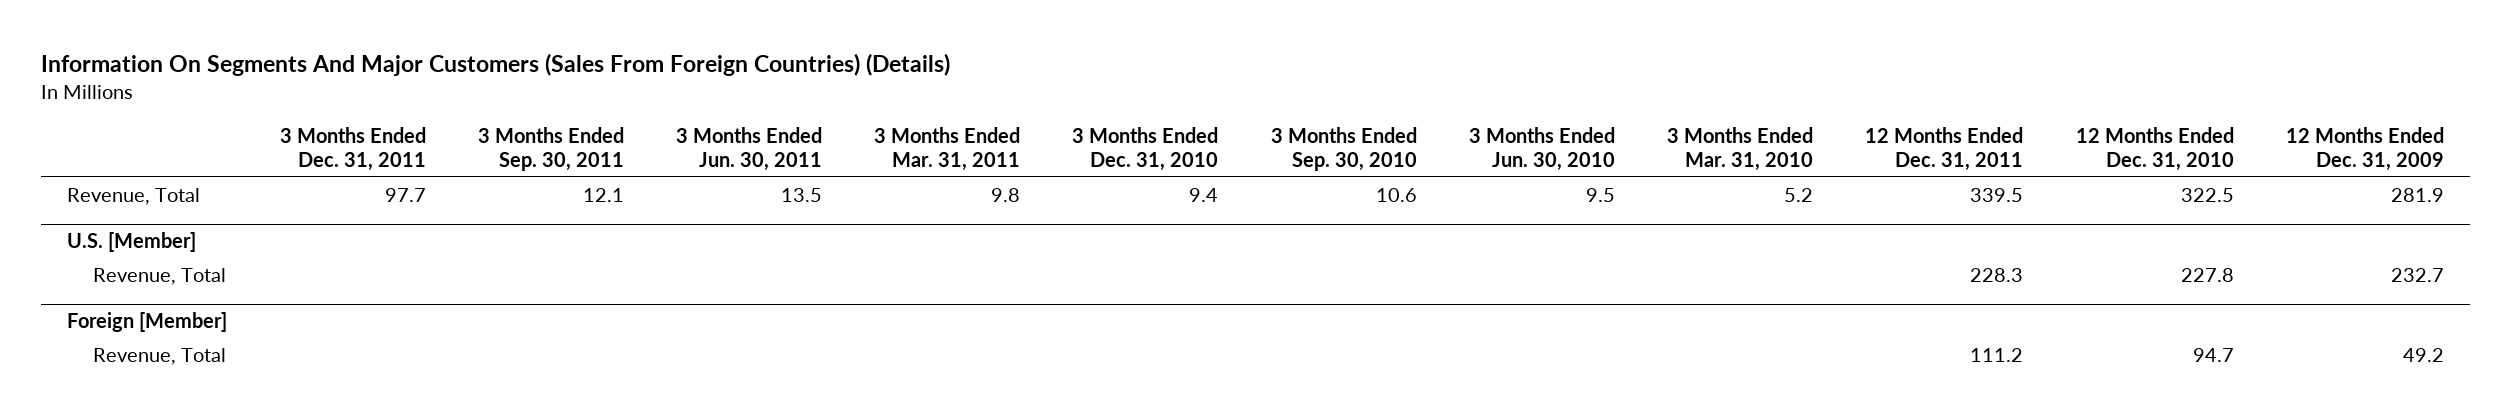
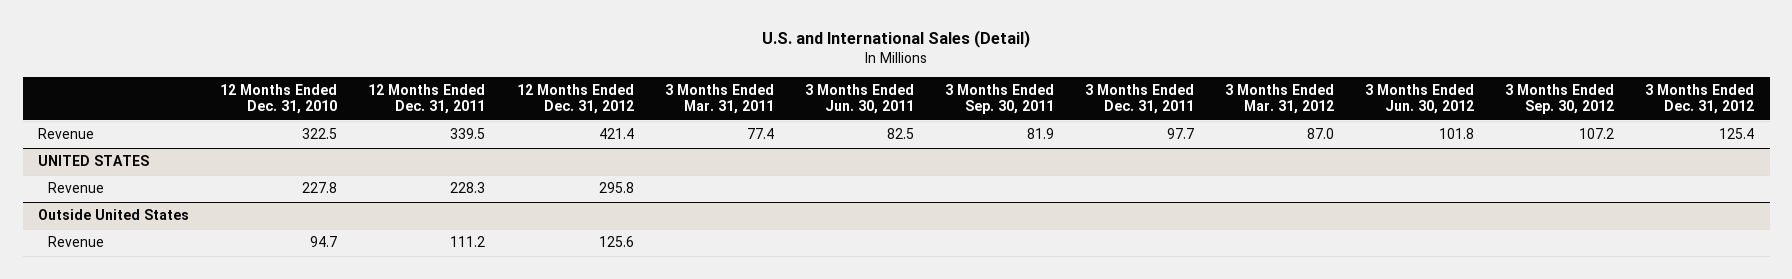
[41,53,951,77] Information On Segments And Major Customers (Sales From Foreign Countries) (Details) -> [762,30,1031,49] U.S. and International Sales (Detail)
[1072,126,1219,171] 3 Months Ended Dec. 31, 2010 -> none
[1270,126,1417,171] 3 Months Ended Sep. 30, 2010 -> none
[1468,126,1615,171] 3 Months Ended Jun. 30, 2010 -> none
[1667,126,1814,171] 3 Months Ended Mar. 31, 2010 -> none
[2285,126,2444,171] 12 Months Ended Dec. 31, 2009 -> none
none -> [516,84,634,115] 12 Months Ended Dec. 31, 2012
none -> [1224,84,1334,115] 3 Months Ended Mar. 31, 2012
none -> [1365,84,1475,115] 3 Months Ended Jun. 30, 2012
none -> [1505,84,1615,115] 3 Months Ended Sep. 30, 2012
none -> [1645,84,1755,115] 3 Months Ended Dec. 31, 2012
[67,232,197,253] U.S. [Member] -> none
[67,312,228,333] Foreign [Member] -> none
[67,188,201,206] Revenue, Total -> [38,128,95,140] Revenue
[582,188,624,203] 12.1 -> [1026,128,1054,140] 81.9
[781,188,823,203] 13.5 -> [886,128,914,140] 82.5
[991,188,1021,203] 9.8 -> [746,128,774,140] 77.4
none -> [38,155,150,167] UNITED STATES
[93,268,227,286] Revenue, Total -> [48,182,105,194] Revenue
none -> [38,209,190,221] Outside United States
[93,348,227,366] Revenue, Total -> [48,236,105,248] Revenue

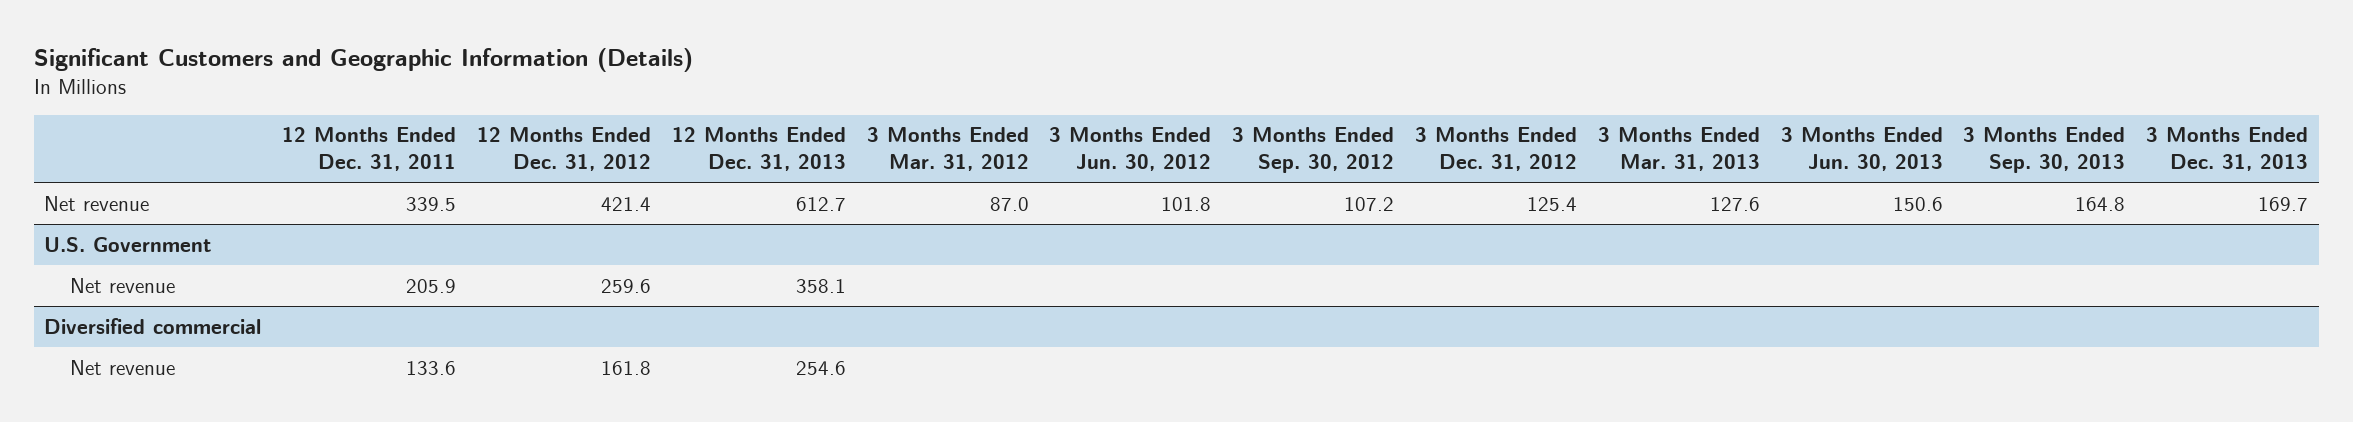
[762,30,1031,49] U.S. and International Sales (Detail) -> [34,48,694,73] Significant Customers and Geographic Information (Details)
[220,84,338,115] 12 Months Ended Dec. 31, 2010 -> none
[664,84,774,115] 3 Months Ended Mar. 31, 2011 -> none
[804,84,914,115] 3 Months Ended Jun. 30, 2011 -> none
[944,84,1054,115] 3 Months Ended Sep. 30, 2011 -> none
[1084,84,1194,115] 3 Months Ended Dec. 31, 2011 -> none
none -> [671,127,846,172] 12 Months Ended Dec. 31, 2013
none -> [1597,127,1760,172] 3 Months Ended Mar. 31, 2013
none -> [1780,127,1943,172] 3 Months Ended Jun. 30, 2013
none -> [1963,127,2126,174] 3 Months Ended Sep. 30, 2013
none -> [2146,127,2309,172] 3 Months Ended Dec. 31, 2013
[38,155,150,167] UNITED STATES -> none
[38,209,190,221] Outside United States -> none
[38,128,95,140] Revenue -> [44,195,150,211] Net revenue
none -> [44,236,212,252] U.S. Government
[48,182,105,194] Revenue -> [70,277,176,293] Net revenue
[450,182,486,194] 228.3 -> [406,278,457,293] 205.9
[598,182,634,194] 295.8 -> [601,278,652,293] 259.6
none -> [44,317,262,334] Diversified commercial
[48,236,105,248] Revenue -> [70,359,176,375] Net revenue
[450,236,486,248] 111.2 -> [406,360,457,375] 133.6
[598,236,634,248] 125.6 -> [601,360,652,375] 161.8

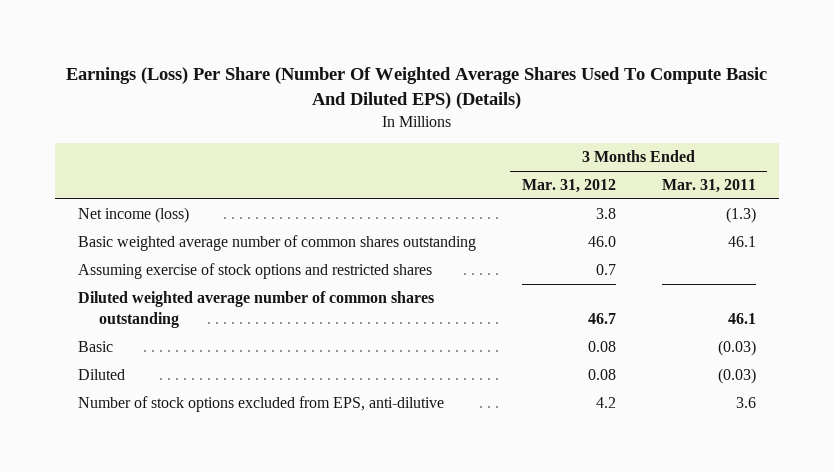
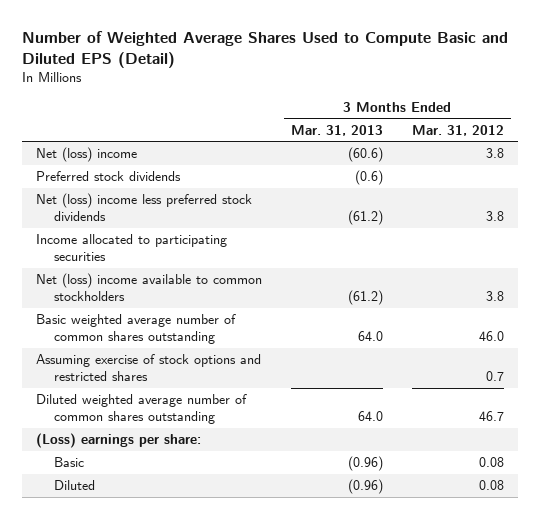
[65,67,767,110] Earnings (Loss) Per Share (Number Of Weighted Average Shares Used To Compute Basic And Diluted EPS) (Details) -> [21,30,508,68] Number of Weighted Average Shares Used to Compute Basic and Diluted EPS (Detail)
[661,179,756,194] Mar. 31, 2011 -> none
none -> [290,124,383,136] Mar. 31, 2013
[77,207,189,224] Net income (loss) -> [36,147,138,163] Net (loss) income
none -> [36,171,182,182] Preferred stock dividends
none -> [36,193,253,222] Net (loss) income less preferred stock dividends
none -> [36,234,228,262] Income allocated to participating securities
none -> [36,273,263,302] Net (loss) income available to common stockholders
none -> [36,433,202,449] (Loss) earnings per share:
[77,396,444,413] Number of stock options excluded from EPS, anti-dilutive -> none

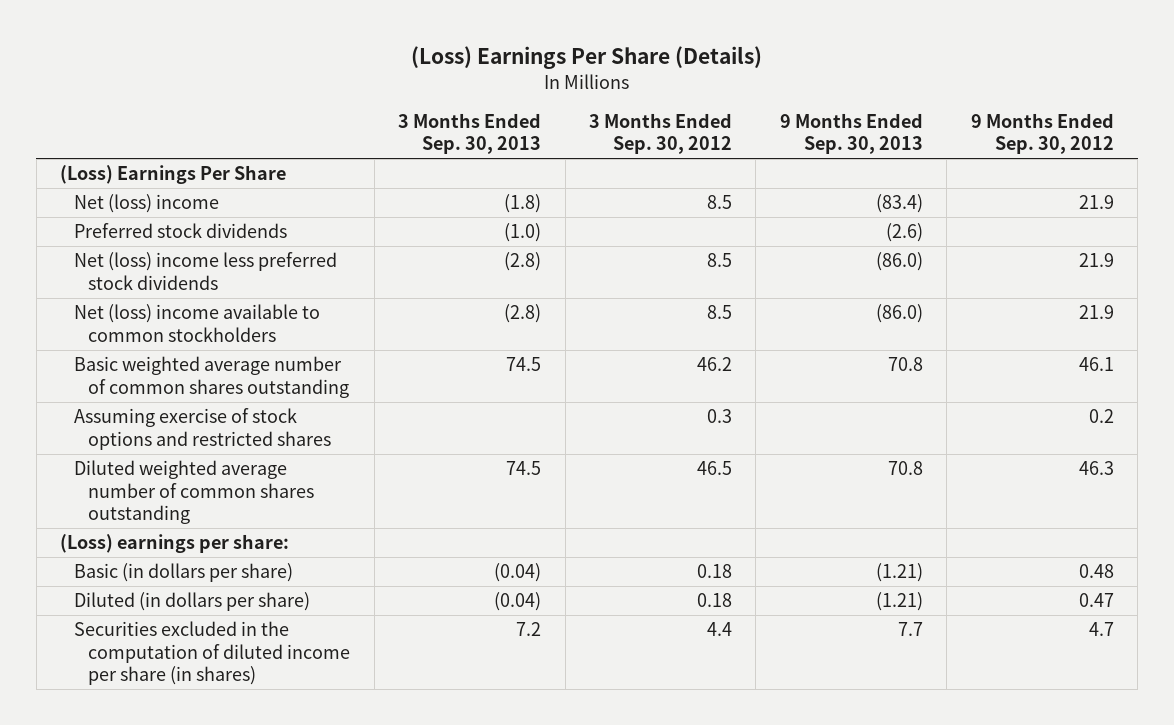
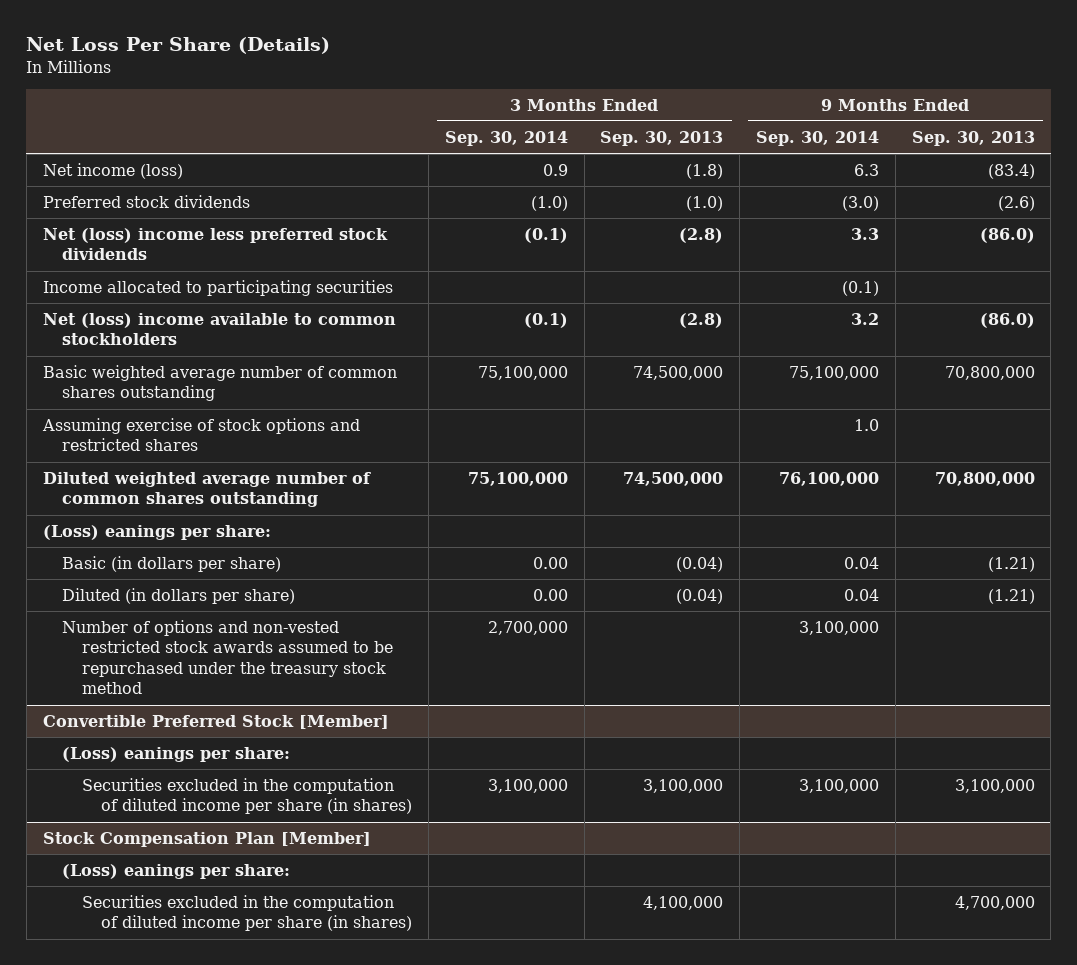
[410,46,762,70] (Loss) Earnings Per Share (Details) -> [26,37,331,55] Net Loss Per Share (Details)
[588,112,732,155] 3 Months Ended Sep. 30, 2012 -> none
[970,112,1114,155] 9 Months Ended Sep. 30, 2012 -> none
none -> [444,130,568,146] Sep. 30, 2014
none -> [755,130,879,146] Sep. 30, 2014
[60,165,287,185] (Loss) Earnings Per Share -> none
[74,194,220,214] Net (loss) income -> [42,162,183,179] Net income (loss)
none -> [42,279,393,296] Income allocated to participating securities
[506,357,542,372] 74.5 -> [633,365,724,380] 74,500,000
[887,357,923,372] 70.8 -> [944,365,1035,380] 70,800,000
[506,461,542,476] 74.5 -> [623,471,724,486] 74,500,000
[887,461,923,476] 70.8 -> [934,471,1035,486] 70,800,000
[60,534,290,554] (Loss) earnings per share: -> [42,524,271,540] (Loss) eanings per share:
none -> [62,619,393,695] Number of options and non-vested restricted stock awards assumed to be repurchased under the treasury stock method
none -> [42,714,389,729] Convertible Preferred Stock [Member]
none -> [62,746,291,762] (Loss) eanings per share:
[516,622,542,637] 7.2 -> [643,778,724,793] 3,100,000
[897,622,923,637] 7.7 -> [954,778,1035,793] 3,100,000
none -> [42,831,371,847] Stock Compensation Plan [Member]
none -> [62,863,291,879] (Loss) eanings per share:
none -> [81,894,413,932] Securities excluded in the computation of diluted income per share (in shares)

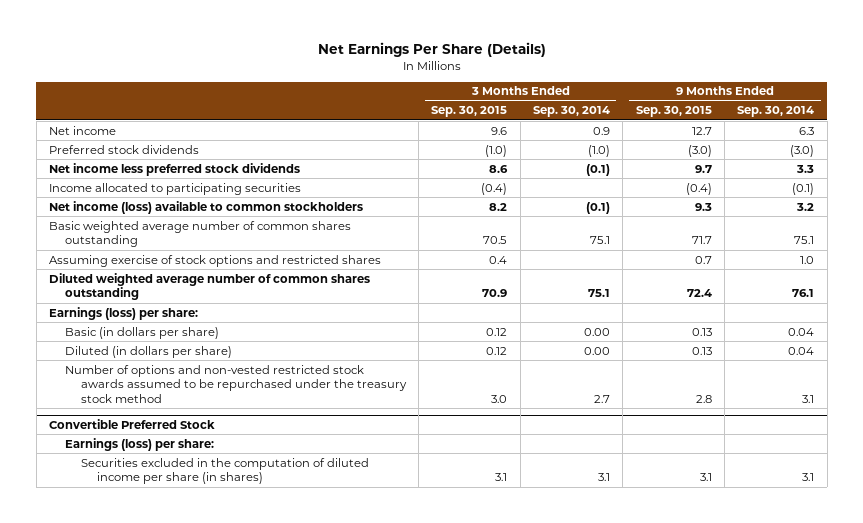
[26,37,331,55] Net Loss Per Share (Details) -> [317,42,546,58] Net Earnings Per Share (Details)
[600,130,724,146] Sep. 30, 2013 -> none
[911,130,1035,146] Sep. 30, 2013 -> none
none -> [431,106,508,118] Sep. 30, 2015
none -> [635,106,712,118] Sep. 30, 2015
[42,162,183,179] Net income (loss) -> [49,125,117,135] Net income
[42,227,388,261] Net (loss) income less preferred stock dividends -> [49,162,301,176] Net income less preferred stock dividends
[42,312,396,346] Net (loss) income available to common stockholders -> [49,200,364,214] Net income (loss) available to common stockholders
[477,365,568,380] 75,100,000 -> [590,236,611,245] 75.1
[788,365,879,380] 75,100,000 -> [794,236,815,245] 75.1
[467,471,568,486] 75,100,000 -> [588,289,611,298] 75.1
[778,471,879,486] 76,100,000 -> [792,289,815,298] 76.1
[42,524,271,540] (Loss) eanings per share: -> [49,306,199,320] Earnings (loss) per share:
[42,831,371,847] Stock Compensation Plan [Member] -> none
[62,863,291,879] (Loss) eanings per share: -> none
[81,894,413,932] Securities excluded in the computation of diluted income per share (in shares) -> none
[487,620,568,635] 2,700,000 -> [594,394,611,403] 2.7
[798,620,879,635] 3,100,000 -> [802,394,815,403] 3.1
[42,714,389,729] Convertible Preferred Stock [Member] -> [49,418,216,429] Convertible Preferred Stock
[62,746,291,762] (Loss) eanings per share: -> [64,437,214,451] Earnings (loss) per share:
[487,778,568,793] 3,100,000 -> [598,473,611,482] 3.1
[798,778,879,793] 3,100,000 -> [802,473,815,482] 3.1

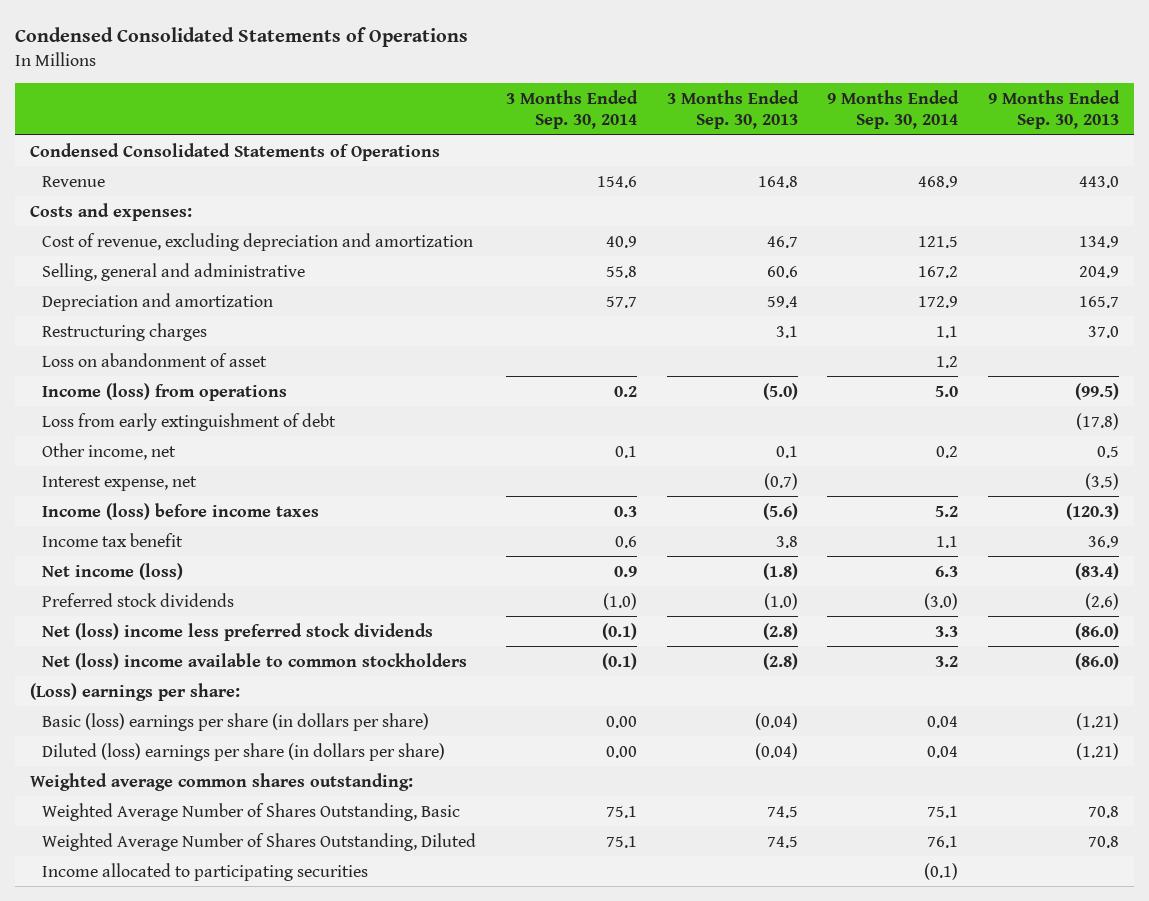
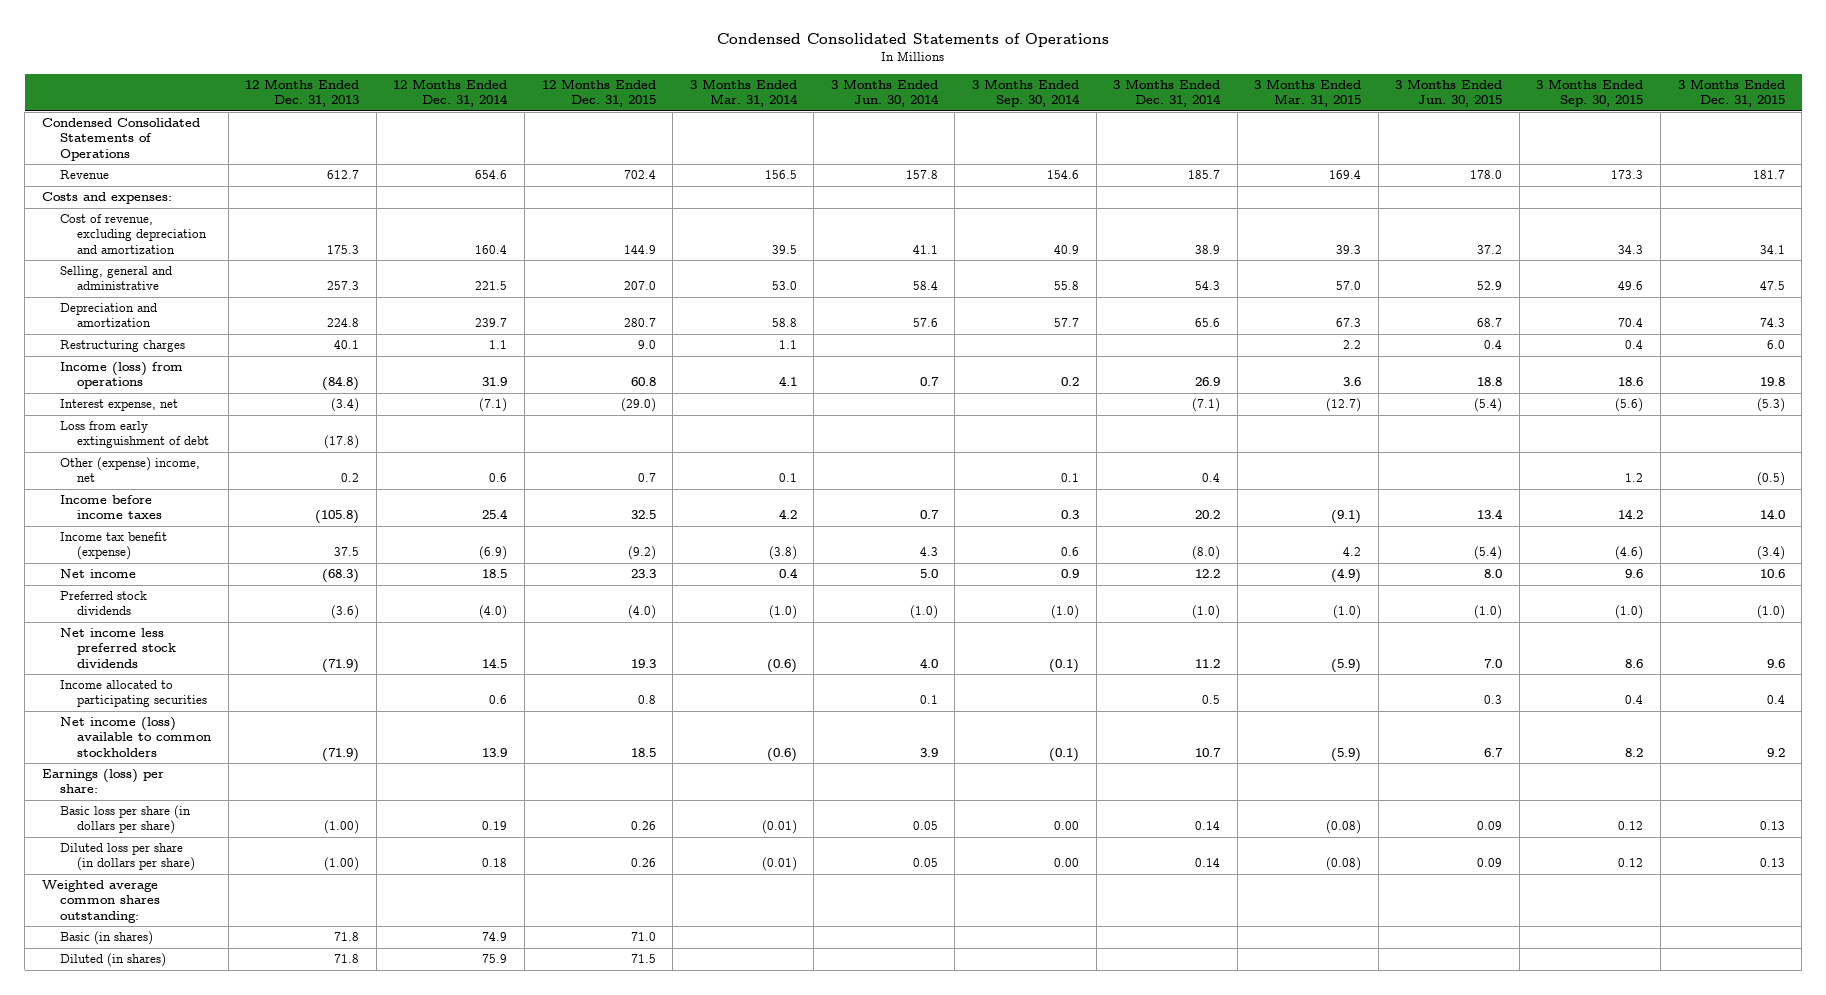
[666,89,799,129] 3 Months Ended Sep. 30, 2013 -> none
[827,89,960,129] 9 Months Ended Sep. 30, 2014 -> none
[988,89,1121,129] 9 Months Ended Sep. 30, 2013 -> none
none -> [245,78,360,108] 12 Months Ended Dec. 31, 2013
none -> [393,78,509,108] 12 Months Ended Dec. 31, 2014
none -> [541,78,656,108] 12 Months Ended Dec. 31, 2015
none -> [689,78,798,108] 3 Months Ended Mar. 31, 2014
none -> [830,78,939,108] 3 Months Ended Jun. 30, 2014
none -> [1113,78,1222,108] 3 Months Ended Dec. 31, 2014
none -> [1254,78,1362,108] 3 Months Ended Mar. 31, 2015
none -> [1395,78,1503,108] 3 Months Ended Jun. 30, 2015
none -> [1536,78,1644,108] 3 Months Ended Sep. 30, 2015
none -> [1677,78,1785,108] 3 Months Ended Dec. 31, 2015
[42,352,268,367] Loss on abandonment of asset -> none
[42,442,177,460] Other income, net -> none
[42,412,337,431] Loss from early extinguishment of debt -> [59,421,210,449] Loss from early extinguishment of debt
none -> [59,457,200,483] Other (expense) income, net
[42,502,320,520] Income (loss) before income taxes -> [59,495,163,520] Income before income taxes
[42,532,184,547] Income tax benefit -> [59,532,167,561] Income tax benefit (expense)
[42,562,184,580] Net income (loss) -> [59,569,136,579] Net income
[42,652,468,670] Net (loss) income available to common stockholders -> none
[29,682,240,701] (Loss) earnings per share: -> none
[42,712,430,731] Basic (loss) earnings per share (in dollars per share) -> none
[42,742,446,761] Diluted (loss) earnings per share (in dollars per share) -> none
[42,802,461,821] Weighted Average Number of Shares Outstanding, Basic -> none
[42,832,477,851] Weighted Average Number of Shares Outstanding, Diluted -> none
[42,622,434,641] Net (loss) income less preferred stock dividends -> [59,628,177,668] Net income less preferred stock dividends
none -> [59,717,212,757] Net income (loss) available to common stockholders
none -> [41,769,164,794] Earnings (loss) per share:
none -> [59,805,191,835] Basic loss per share (in dollars per share)
none -> [59,843,196,872] Diluted loss per share (in dollars per share)
[29,772,413,791] Weighted average common shares outstanding: -> [41,880,160,923] Weighted average common shares outstanding:
none -> [59,931,153,946] Basic (in shares)
none -> [59,953,166,968] Diluted (in shares)

